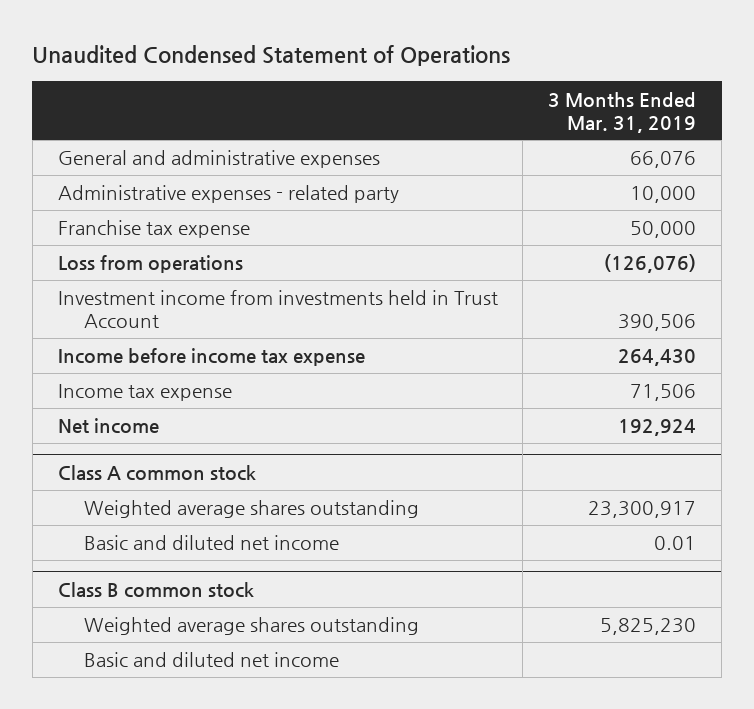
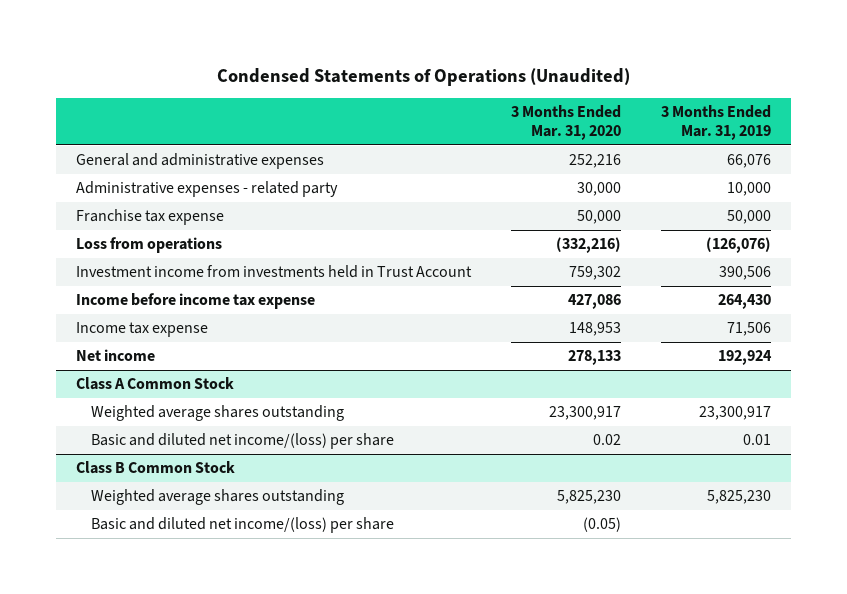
[32,44,511,66] Unaudited Condensed Statement of Operations -> [216,67,630,86] Condensed Statements of Operations (Unaudited)
none -> [511,104,622,141] 3 Months Ended Mar. 31, 2020
[57,464,256,481] Class A common stock -> [76,377,235,391] Class A Common Stock
[84,535,340,551] Basic and diluted net income -> [91,433,395,450] Basic and diluted net income/(loss) per share
[57,581,254,598] Class B common stock -> [76,461,236,475] Class B Common Stock
[84,652,340,668] Basic and diluted net income -> [91,517,395,534] Basic and diluted net income/(loss) per share

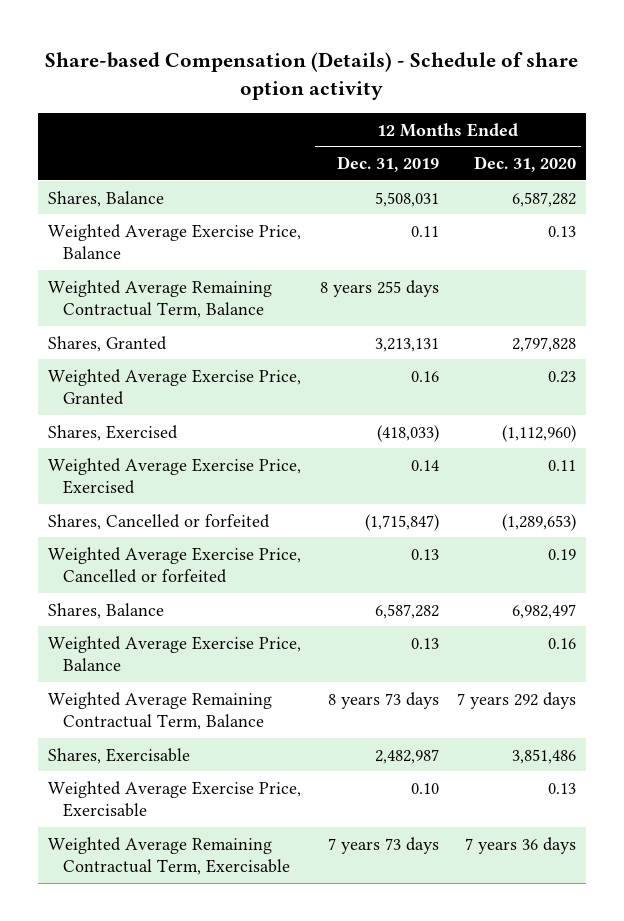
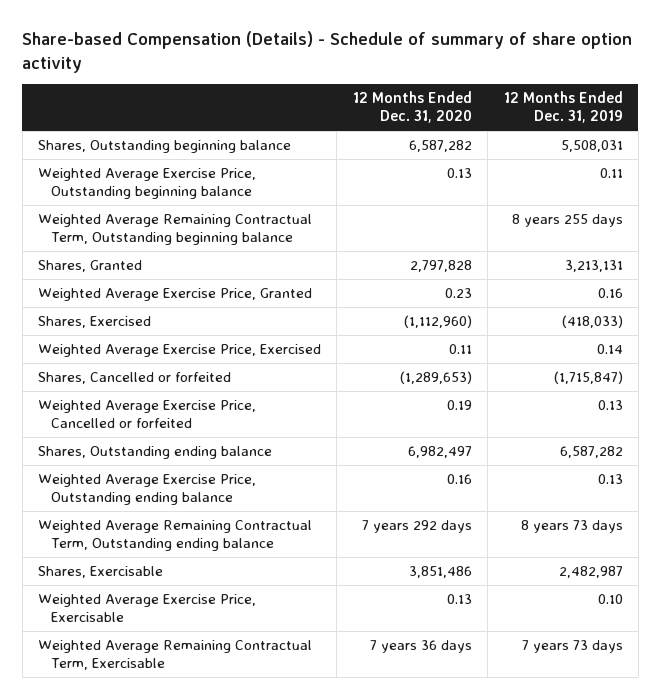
[45,51,579,100] Share-based Compensation (Details) - Schedule of share option activity -> [22,31,633,73] Share-based Compensation (Details) - Schedule of summary of share option activity
[47,190,164,207] Shares, Balance -> [38,140,292,154] Shares, Outstanding beginning balance
[47,223,301,259] Weighted Average Exercise Price, Balance -> [38,168,257,200] Weighted Average Exercise Price, Outstanding beginning balance
[47,279,272,318] Weighted Average Remaining Contractual Term, Balance -> [38,214,313,246] Weighted Average Remaining Contractual Term, Outstanding beginning balance
[47,602,164,619] Shares, Balance -> [38,446,273,460] Shares, Outstanding ending balance
[47,635,301,671] Weighted Average Exercise Price, Balance -> [38,474,257,506] Weighted Average Exercise Price, Outstanding ending balance
[47,691,272,730] Weighted Average Remaining Contractual Term, Balance -> [38,520,313,552] Weighted Average Remaining Contractual Term, Outstanding ending balance

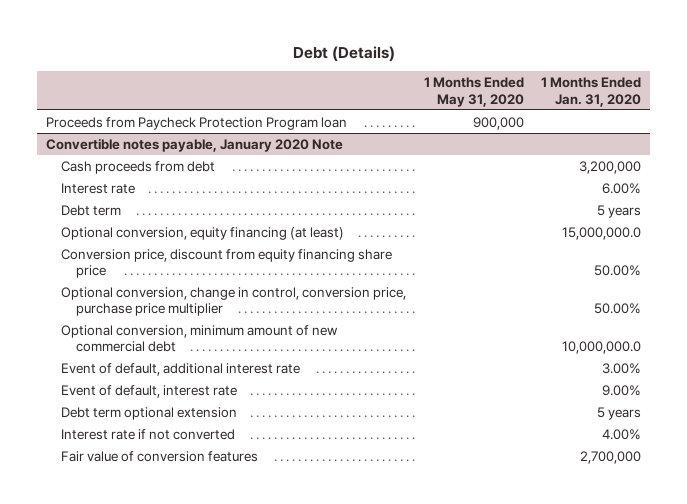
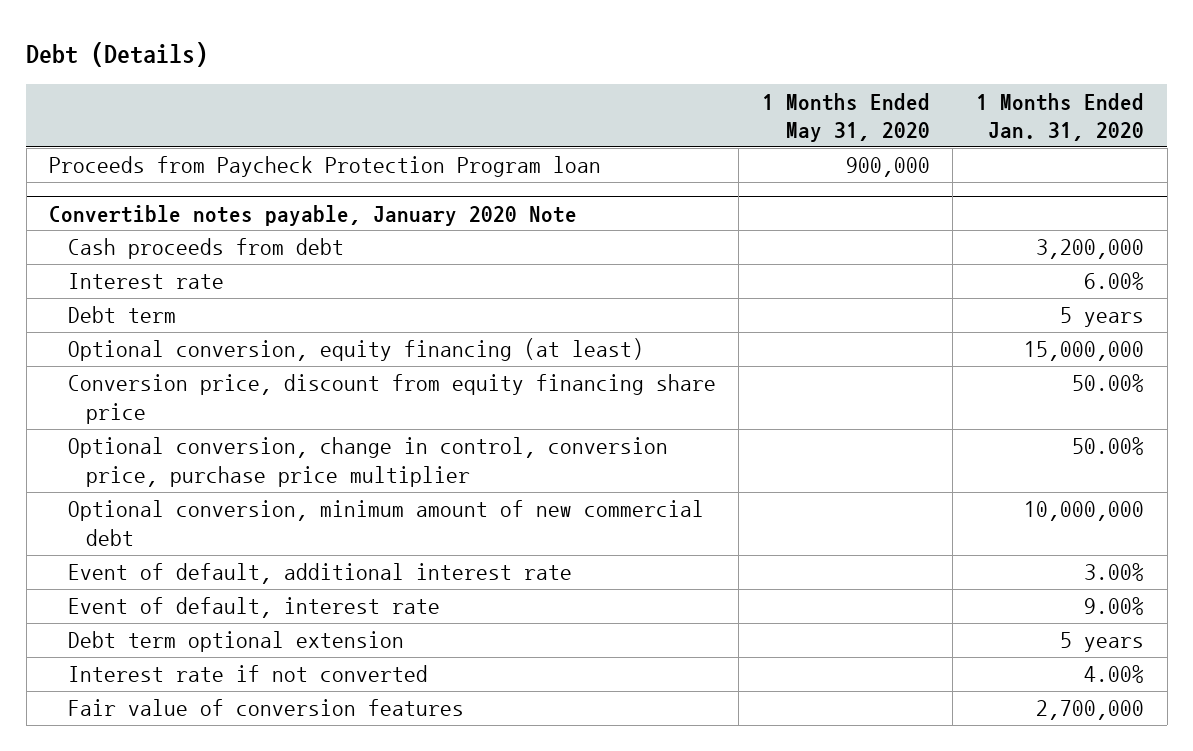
[562,226,642,240] 15,000,000.0 -> [1024,341,1145,362] 15,000,000
[562,341,642,355] 10,000,000.0 -> [1024,501,1145,522] 10,000,000

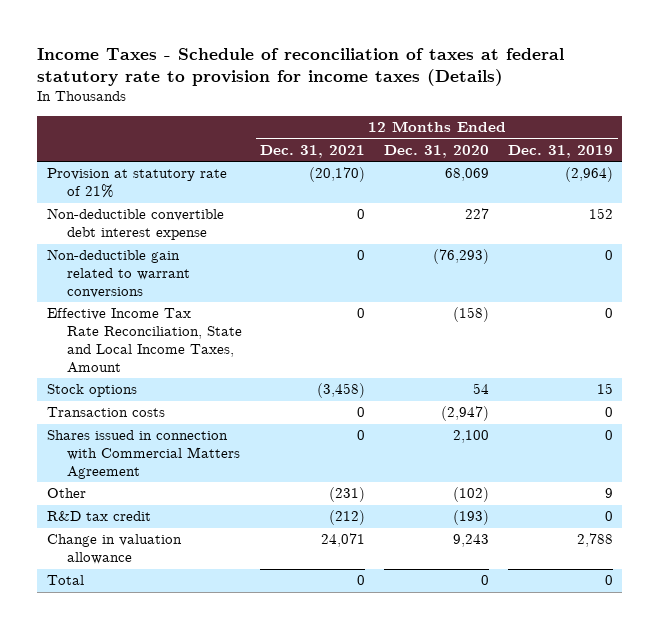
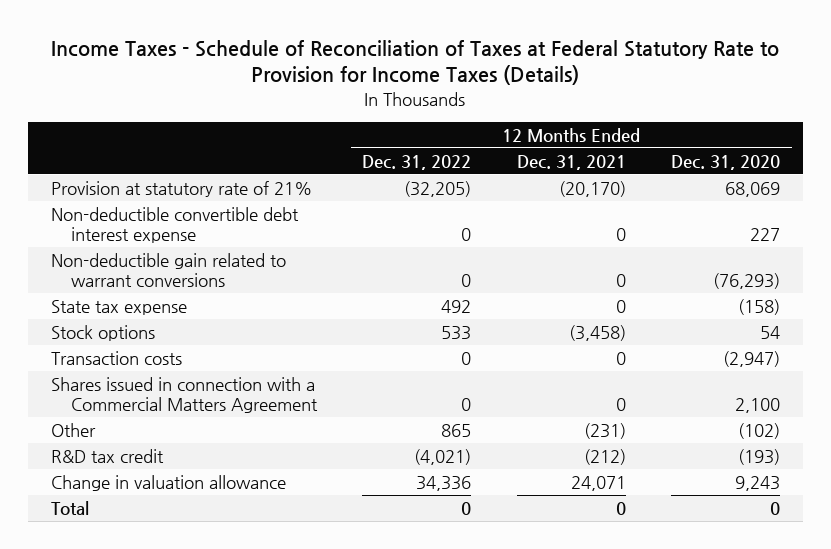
[37,47,565,86] Income Taxes - Schedule of reconciliation of taxes at federal statutory rate to provision for income taxes (Details) -> [51,39,780,86] Income Taxes - Schedule of Reconciliation of Taxes at Federal Statutory Rate to Provision for Income Taxes (Details)
[507,144,613,158] Dec. 31, 2019 -> none
none -> [362,154,472,170] Dec. 31, 2022
[46,308,242,373] Effective Income Tax Rate Reconciliation, State and Local Income Taxes, Amount -> [50,299,187,315] State tax expense
[46,430,240,479] Shares issued in connection with Commercial Matters Agreement -> [50,376,319,414] Shares issued in connection with a Commercial Matters Agreement

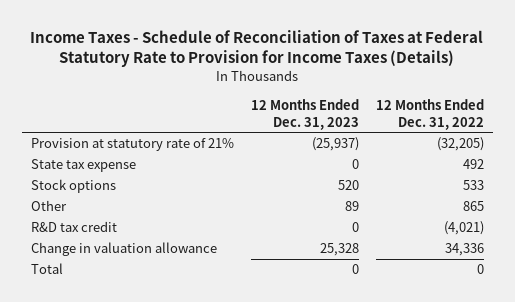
[516,154,626,170] Dec. 31, 2021 -> none
[671,154,781,170] Dec. 31, 2020 -> none
none -> [250,98,359,130] 12 Months Ended Dec. 31, 2023
[50,206,299,244] Non-deductible convertible debt interest expense -> none
[50,252,286,288] Non-deductible gain related to warrant conversions -> none
[50,350,182,365] Transaction costs -> none
[50,376,319,414] Shares issued in connection with a Commercial Matters Agreement -> none

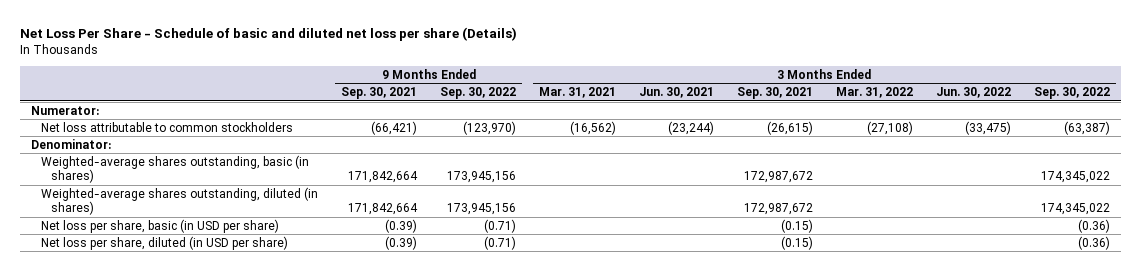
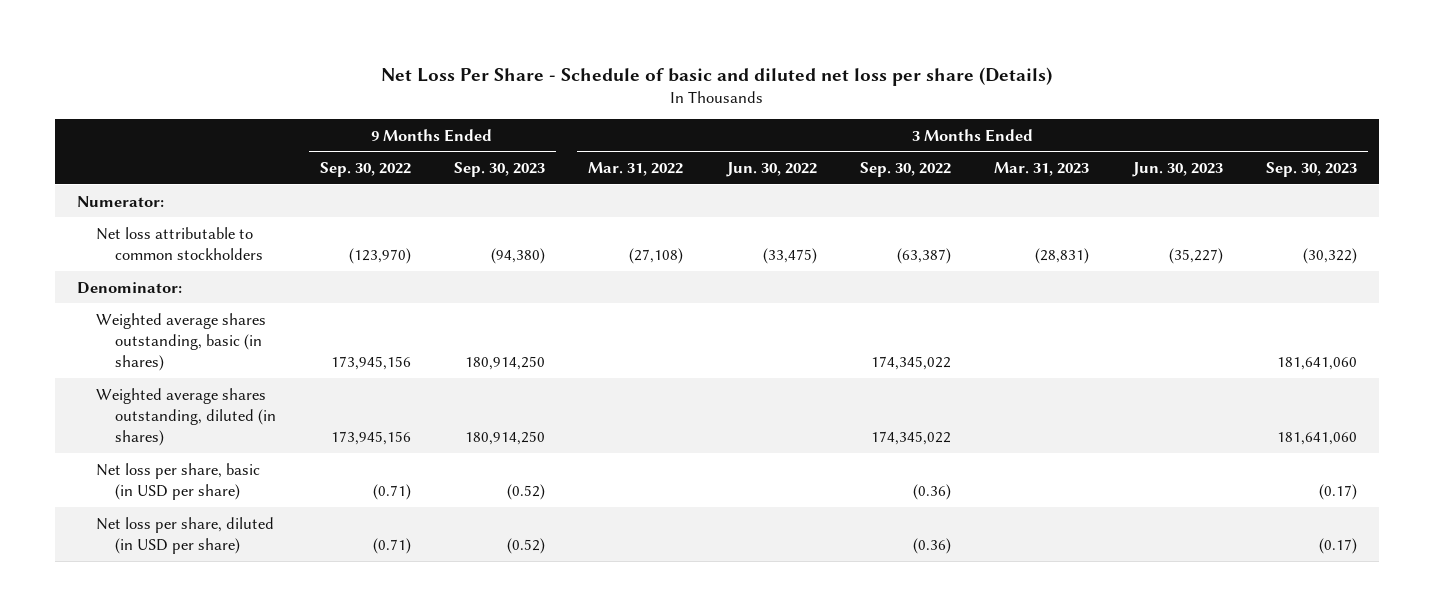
[341,87,418,100] Sep. 30, 2021 -> none
[539,87,617,99] Mar. 31, 2021 -> none
[639,87,715,99] Jun. 30, 2021 -> none
[736,87,813,100] Sep. 30, 2021 -> none
none -> [453,161,545,177] Sep. 30, 2023
none -> [994,161,1090,176] Mar. 31, 2023
none -> [1131,161,1223,177] Jun. 30, 2023
none -> [1266,161,1358,177] Sep. 30, 2023
[41,154,310,184] Weighted-average shares outstanding, basic (in shares) -> [96,312,267,371] Weighted average shares outstanding, basic (in shares)
[41,186,319,216] Weighted-average shares outstanding, diluted (in shares) -> [96,387,277,446] Weighted average shares outstanding, diluted (in shares)

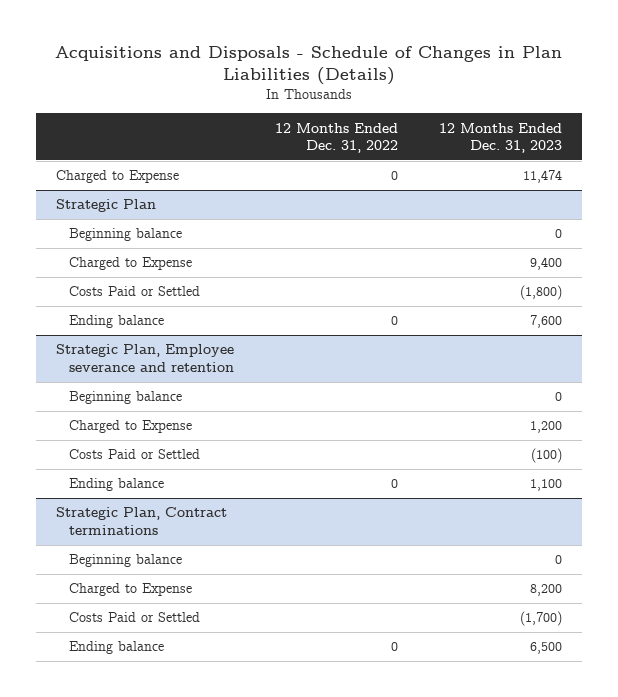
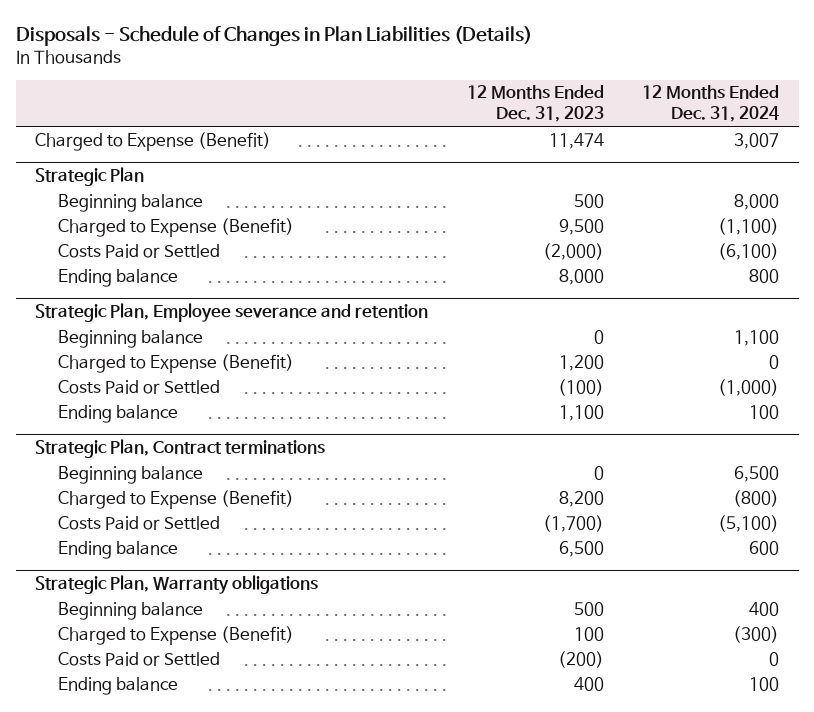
[55,45,563,85] Acquisitions and Disposals - Schedule of Changes in Plan Liabilities (Details) -> [15,26,532,47] Disposals - Schedule of Changes in Plan Liabilities (Details)
[275,122,399,154] 12 Months Ended Dec. 31, 2022 -> none
none -> [642,85,780,123] 12 Months Ended Dec. 31, 2024
[56,170,180,184] Charged to Expense -> [34,131,271,151] Charged to Expense (Benefit)
[554,229,562,239] 0 -> [573,193,604,208] 500
[68,257,192,271] Charged to Expense -> [57,217,294,237] Charged to Expense (Benefit)
[529,257,562,271] 9,400 -> [558,218,604,235] 9,500
[519,285,562,301] (1,800) -> [542,242,604,260] (2,000)
[529,315,562,329] 7,600 -> [558,268,604,285] 8,000
[68,420,192,434] Charged to Expense -> [57,353,294,373] Charged to Expense (Benefit)
[68,583,192,597] Charged to Expense -> [57,489,294,509] Charged to Expense (Benefit)
none -> [34,575,318,595] Strategic Plan, Warranty obligations
none -> [57,601,203,620] Beginning balance
none -> [57,625,294,645] Charged to Expense (Benefit)
none -> [57,651,220,666] Costs Paid or Settled
none -> [57,676,178,695] Ending balance

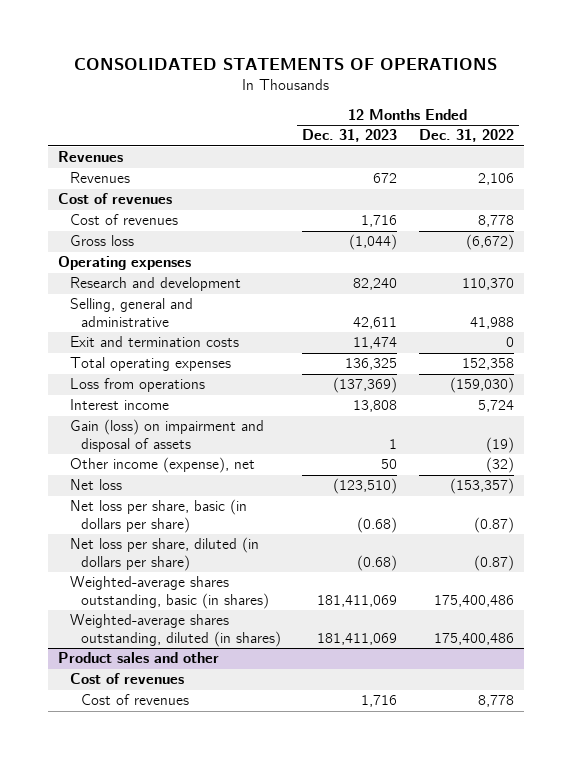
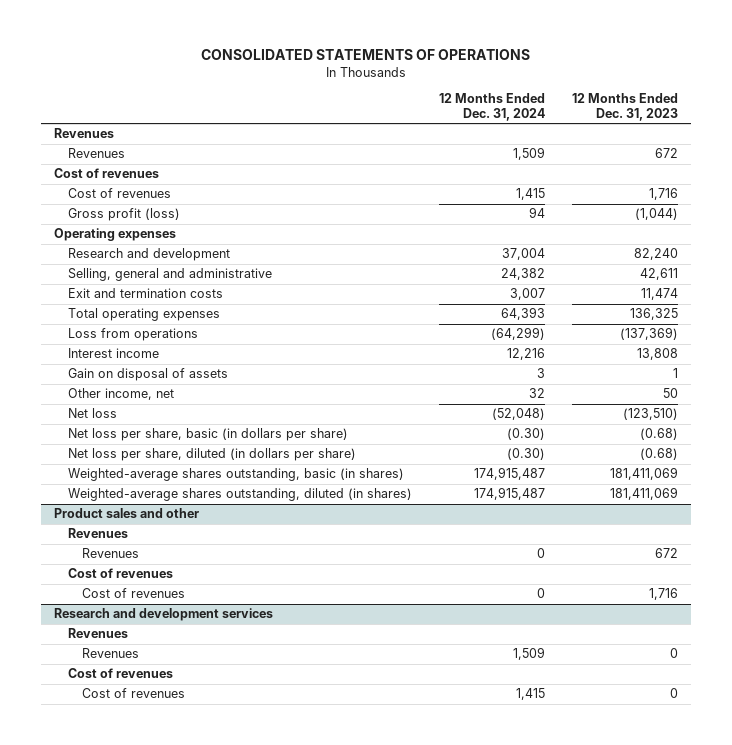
[418,129,514,143] Dec. 31, 2022 -> none
none -> [438,93,545,122] 12 Months Ended Dec. 31, 2024
[69,235,134,247] Gross loss -> [68,208,181,222] Gross profit (loss)
[69,419,264,452] Gain (loss) on impairment and disposal of assets -> [68,368,229,382] Gain on disposal of assets
[69,457,255,474] Other income (expense), net -> [68,388,175,401] Other income, net
none -> [68,528,129,539] Revenues
none -> [82,548,140,559] Revenues
none -> [54,608,274,622] Research and development services
none -> [68,628,129,639] Revenues
none -> [82,648,140,659] Revenues
none -> [68,668,174,679] Cost of revenues
none -> [82,688,186,699] Cost of revenues

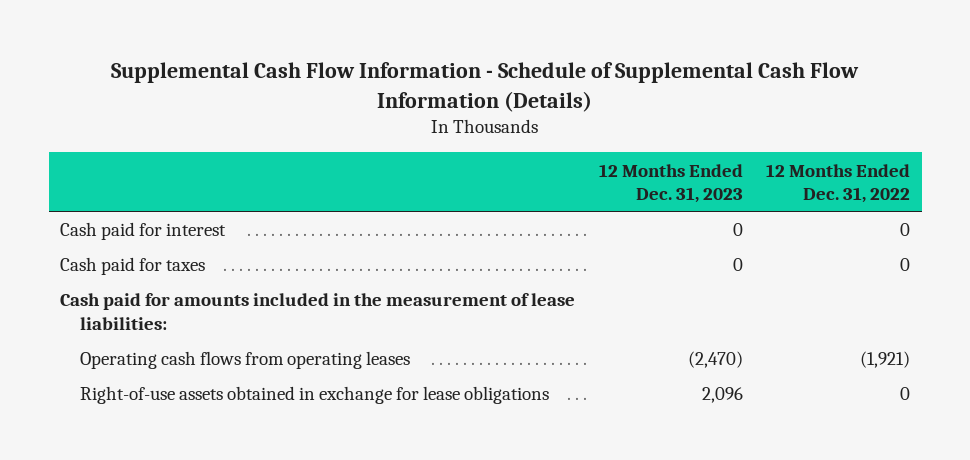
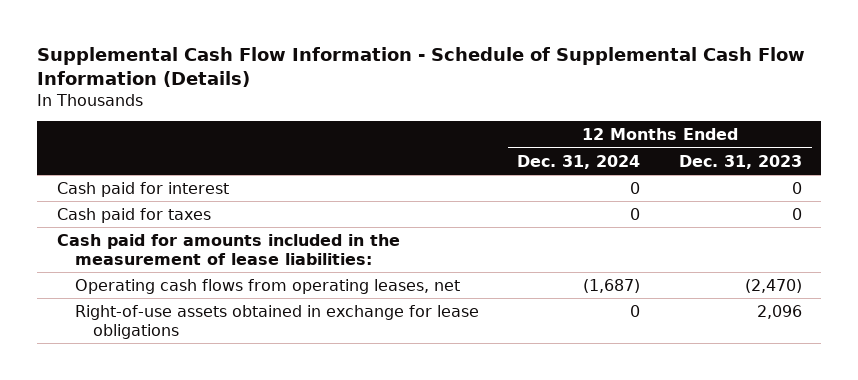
[765,163,910,203] 12 Months Ended Dec. 31, 2022 -> none
none -> [517,154,641,169] Dec. 31, 2024
[80,351,411,370] Operating cash flows from operating leases -> [74,278,460,294] Operating cash flows from operating leases, net

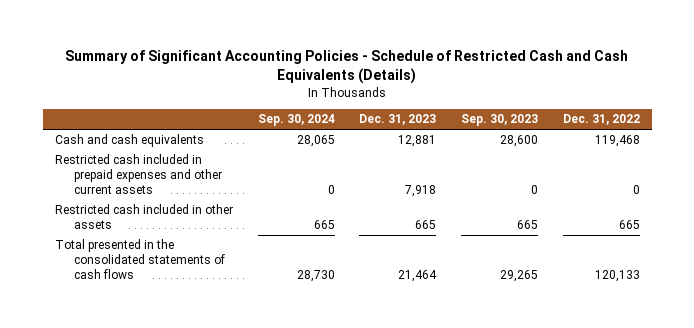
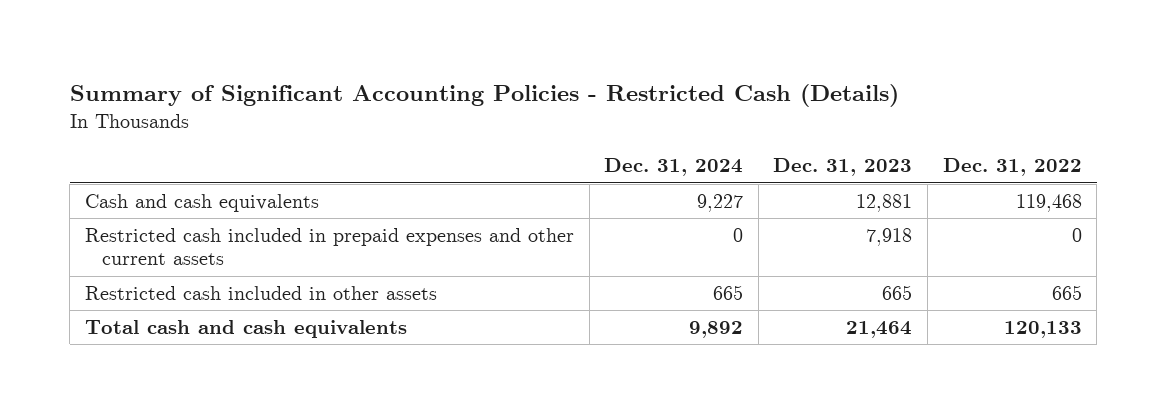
[65,50,629,85] Summary of Significant Accounting Policies - Schedule of Restricted Cash and Cash Equivalents (Details) -> [69,84,899,108] Summary of Significant Accounting Policies - Restricted Cash (Details)
[257,114,335,127] Sep. 30, 2024 -> none
[460,114,538,127] Sep. 30, 2023 -> none
none -> [604,158,744,177] Dec. 31, 2024
[54,239,226,280] Total presented in the consolidated statements of cash flows -> [85,320,408,339] Total cash and cash equivalents

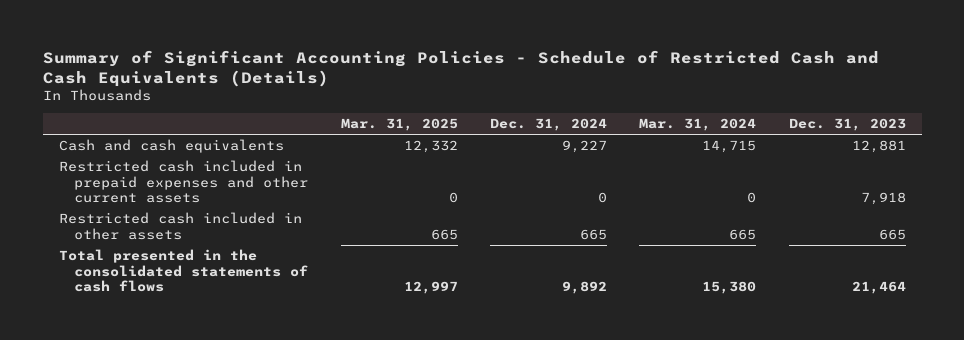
[69,84,899,108] Summary of Significant Accounting Policies - Restricted Cash (Details) -> [42,49,879,87] Summary of Significant Accounting Policies - Schedule of Restricted Cash and Cash Equivalents (Details)
[942,158,1082,177] Dec. 31, 2022 -> none
none -> [340,118,458,132] Mar. 31, 2025
none -> [639,118,757,132] Mar. 31, 2024
[85,320,408,339] Total cash and cash equivalents -> [58,249,309,293] Total presented in the consolidated statements of cash flows

